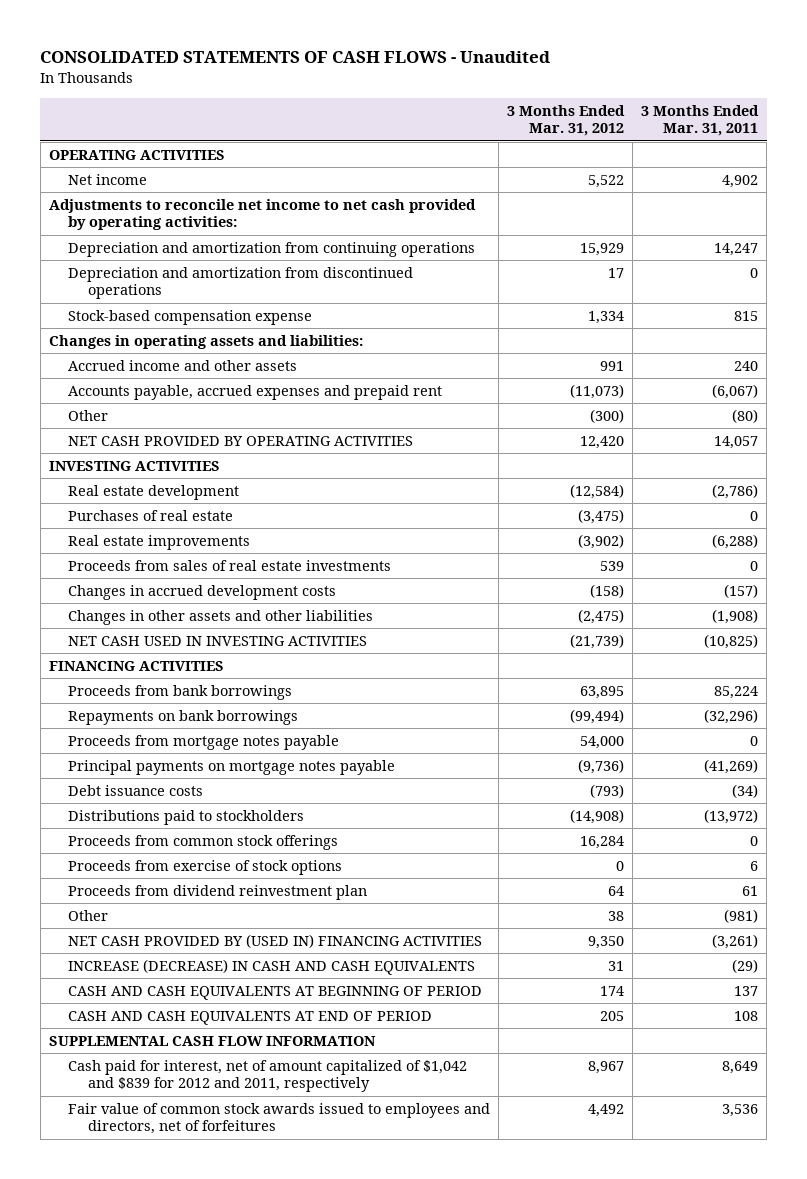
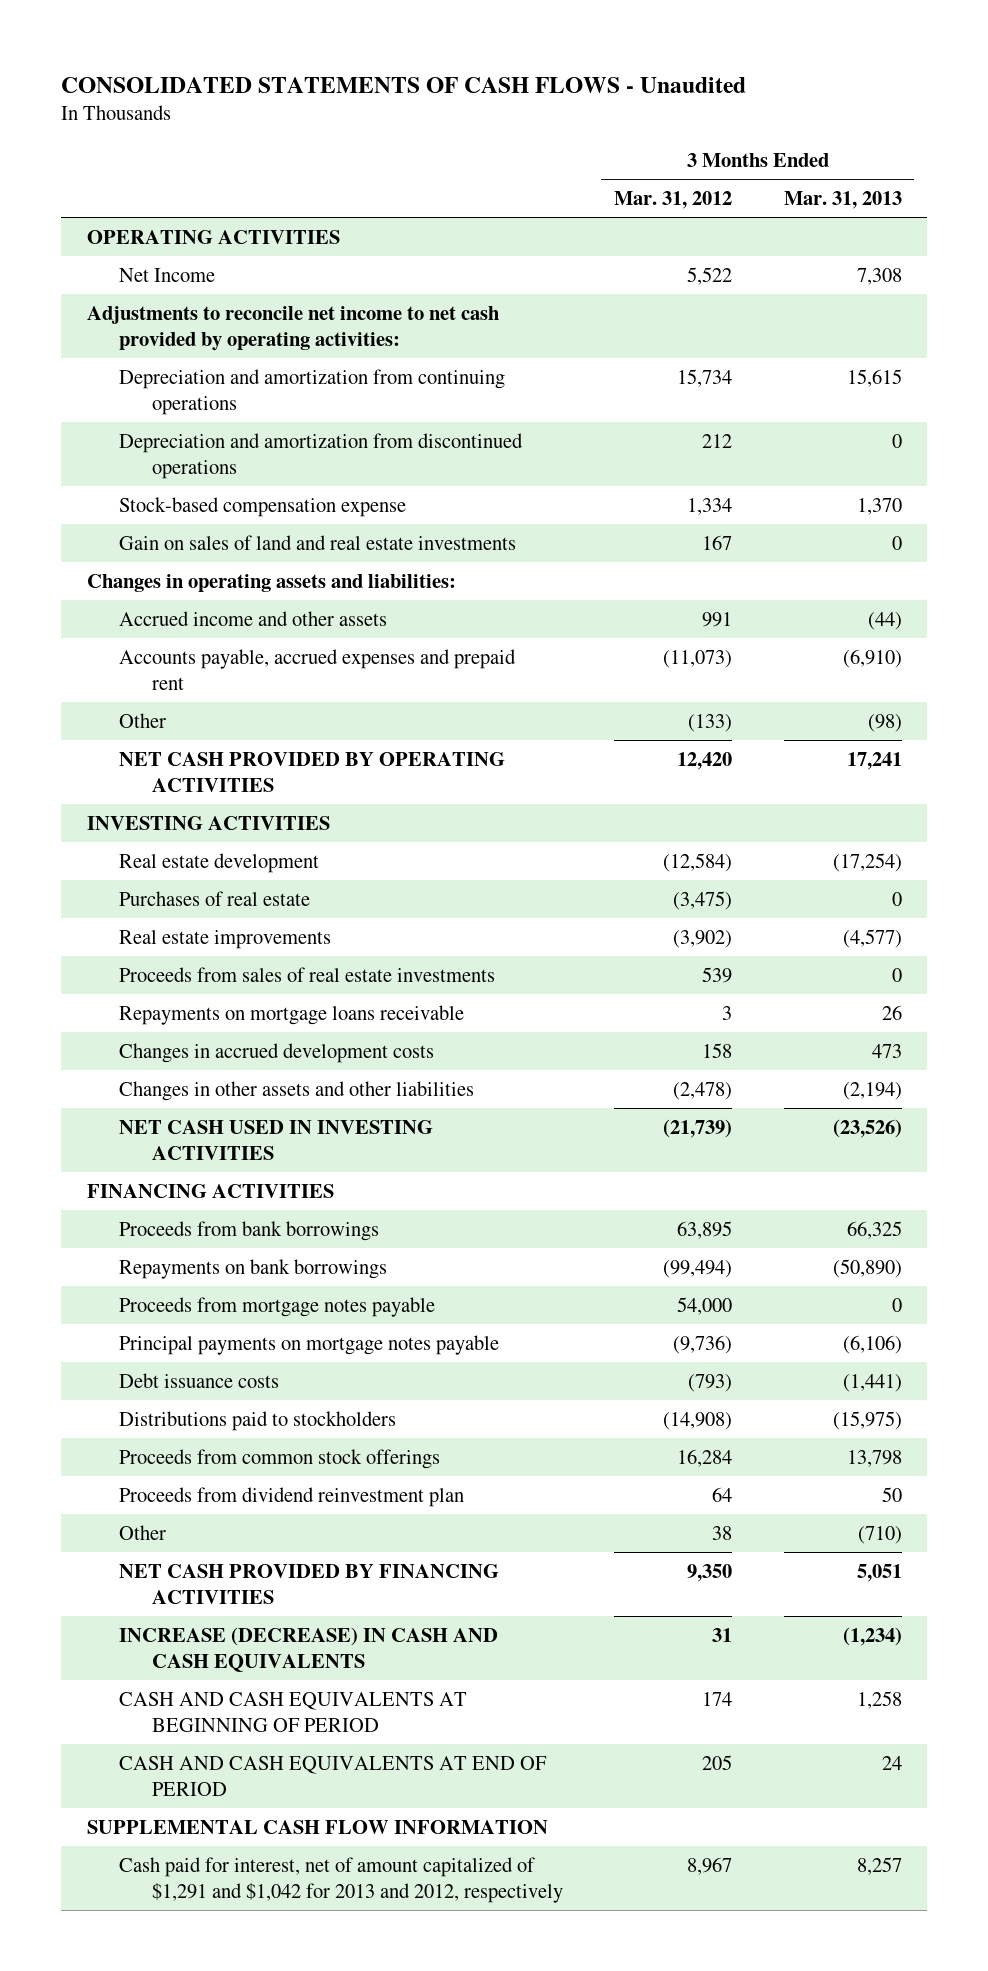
[641,104,760,137] 3 Months Ended Mar. 31, 2011 -> none
none -> [783,190,902,209] Mar. 31, 2013
[68,173,148,185] Net income -> [119,267,216,282] Net Income
[580,242,625,256] 15,929 -> [677,368,733,387] 15,734
[608,267,625,278] 17 -> [702,433,733,448] 212
none -> [119,534,517,550] Gain on sales of land and real estate investments
[590,408,625,423] (300) -> [688,713,733,732] (133)
none -> [119,1004,465,1025] Repayments on mortgage loans receivable
[590,583,625,598] (158) -> [702,1042,733,1058] 158
[578,608,625,624] (2,475) -> [673,1081,733,1100] (2,478)
[68,859,343,875] Proceeds from exercise of stock options -> none
[68,933,483,948] NET CASH PROVIDED BY (USED IN) FINANCING ACTIVITIES -> [119,1563,500,1604] NET CASH PROVIDED BY FINANCING ACTIVITIES
[68,1102,491,1135] Fair value of common stock awards issued to employees and directors, net of forfeitures -> none
[68,1059,468,1093] Cash paid for interest, net of amount capitalized of $1,042 and $839 for 2012 and 2011, respectively -> [119,1856,563,1903] Cash paid for interest, net of amount capitalized of $1,291 and $1,042 for 2013 and 2012, respectively

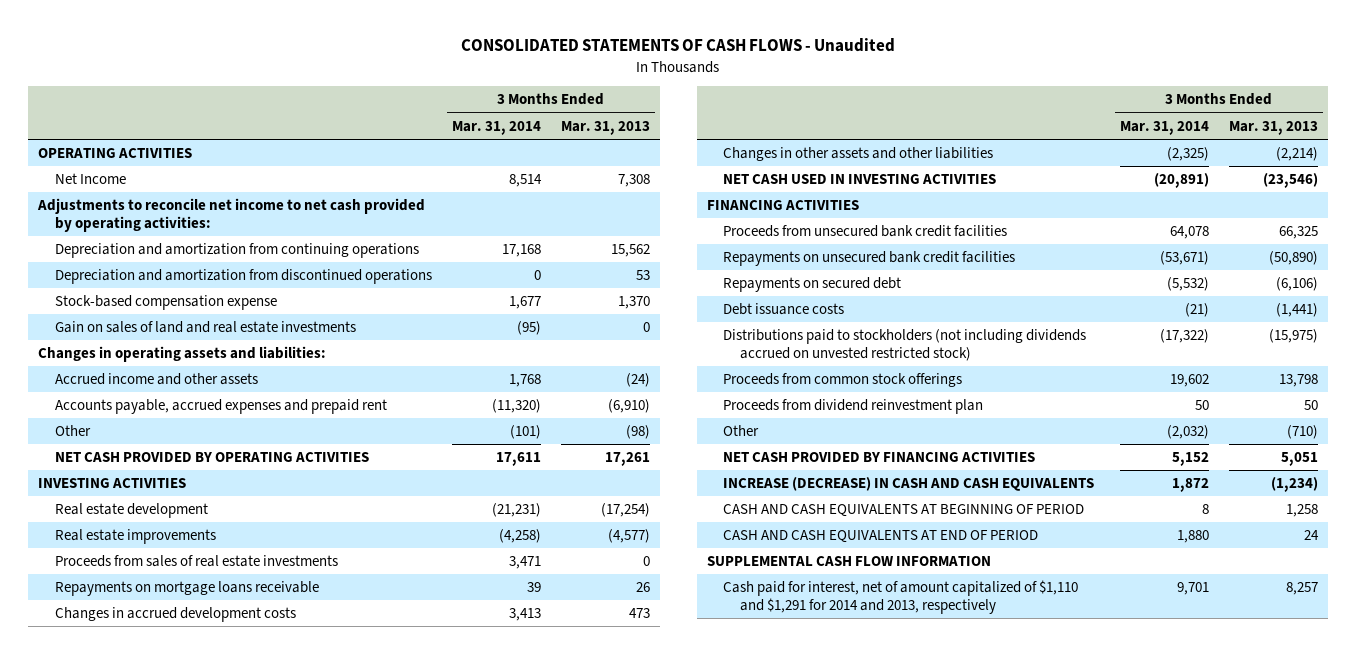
[614,190,733,209] Mar. 31, 2012 -> none
none -> [451,120,541,135] Mar. 31, 2014
[846,368,902,387] 15,615 -> [610,244,650,258] 15,562
[891,433,902,448] 0 -> [635,270,650,281] 53
[867,611,902,630] (44) -> [625,373,650,388] (24)
[846,751,902,770] 17,241 -> [604,452,650,467] 17,261
[119,890,311,906] Purchases of real estate -> none
[842,1081,902,1100] (2,194) -> [1276,147,1319,162] (2,214)
[832,1118,902,1138] (23,526) -> [1263,173,1319,189] (23,546)
[119,1296,436,1317] Proceeds from mortgage notes payable -> none
[119,1220,380,1241] Proceeds from bank borrowings -> [723,225,1008,238] Proceeds from unsecured bank credit facilities
[119,1258,388,1279] Repayments on bank borrowings -> [723,251,1016,267] Repayments on unsecured bank credit facilities
[119,1334,500,1355] Principal payments on mortgage notes payable -> [723,277,902,293] Repayments on secured debt
[119,1410,397,1431] Distributions paid to stockholders -> [723,329,1087,361] Distributions paid to stockholders (not including dividends accrued on unvested restricted stock)
[119,1856,563,1903] Cash paid for interest, net of amount capitalized of $1,291 and $1,042 for 2013 and 2012, respectively -> [723,580,1079,614] Cash paid for interest, net of amount capitalized of $1,110 and $1,291 for 2014 and 2013, respectively

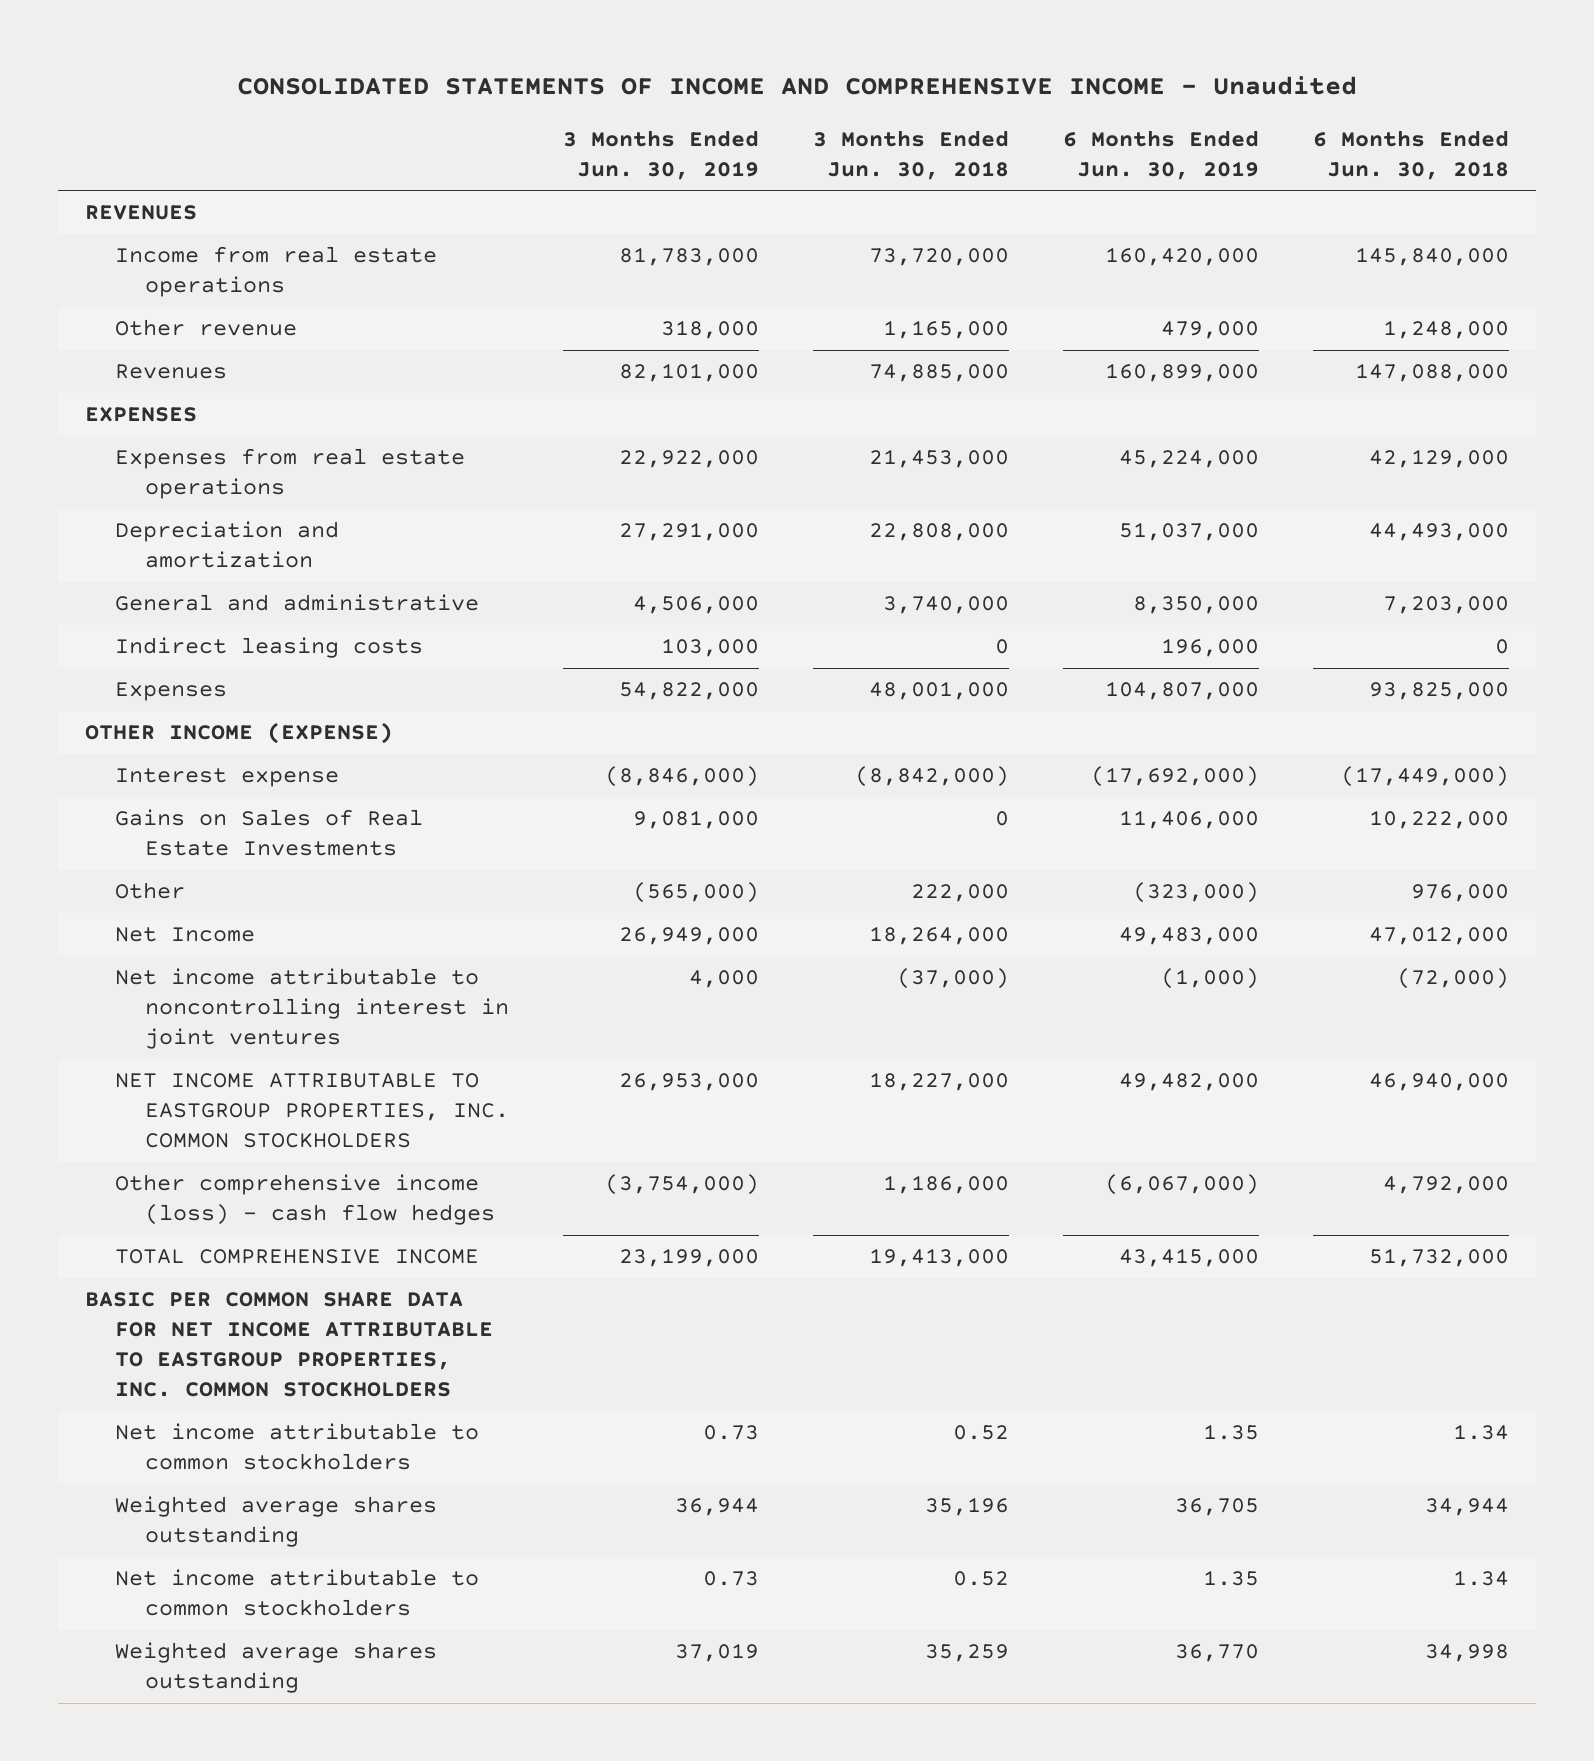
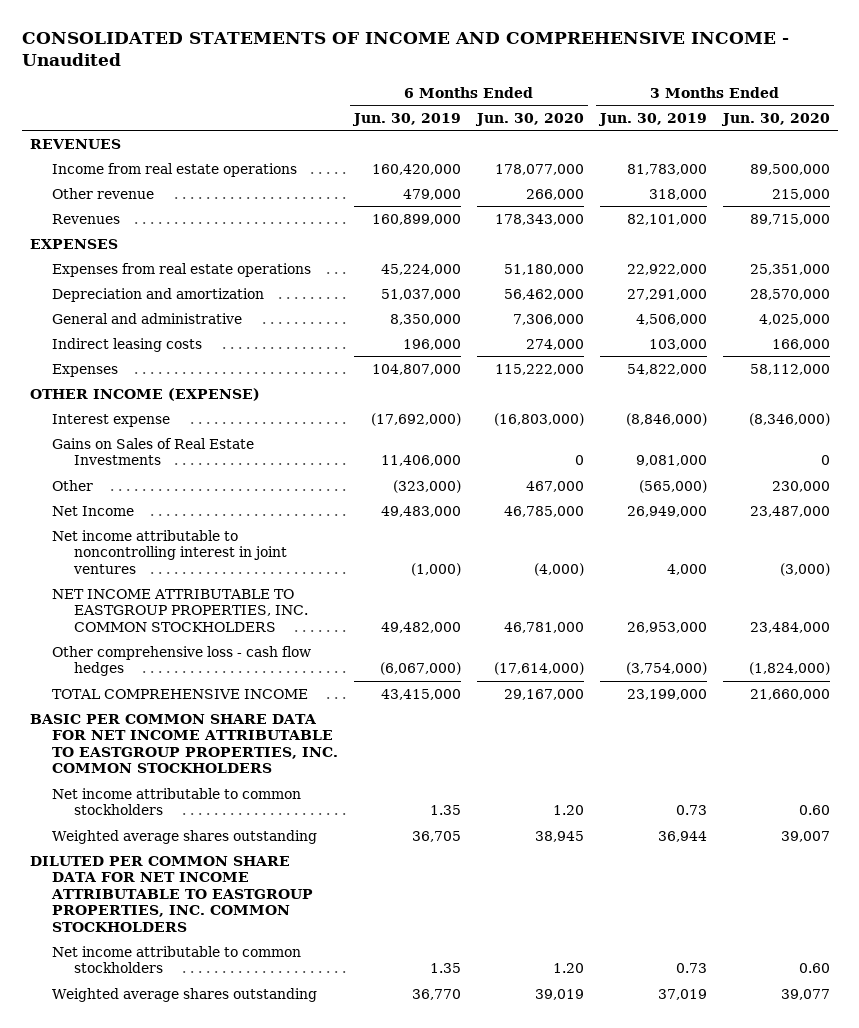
[812,129,1009,180] 3 Months Ended Jun. 30, 2018 -> none
[1313,129,1510,180] 6 Months Ended Jun. 30, 2018 -> none
none -> [474,112,584,126] Jun. 30, 2020
none -> [720,112,830,126] Jun. 30, 2020
[114,1174,495,1226] Other comprehensive income (loss) - cash flow hedges -> [51,645,311,677] Other comprehensive loss - cash flow hedges
none -> [29,855,313,932] DILUTED PER COMMON SHARE DATA FOR NET INCOME ATTRIBUTABLE TO EASTGROUP PROPERTIES, INC. COMMON STOCKHOLDERS

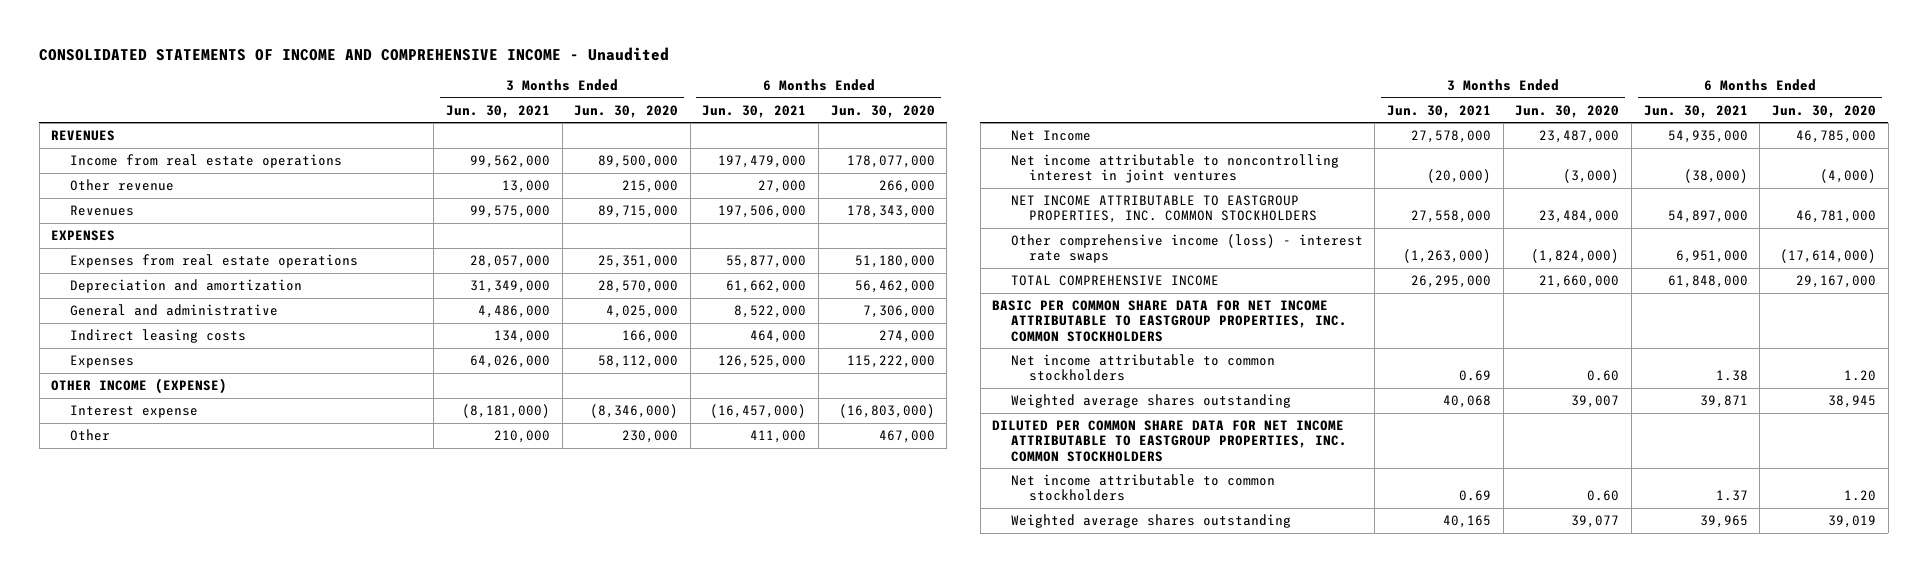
[351,112,461,126] Jun. 30, 2019 -> none
[597,112,707,126] Jun. 30, 2019 -> none
none -> [445,104,550,118] Jun. 30, 2021
none -> [702,104,807,118] Jun. 30, 2021
[51,437,254,466] Gains on Sales of Real Estate Investments -> none
[51,645,311,677] Other comprehensive loss - cash flow hedges -> [1010,234,1363,264] Other comprehensive income (loss) - interest rate swaps

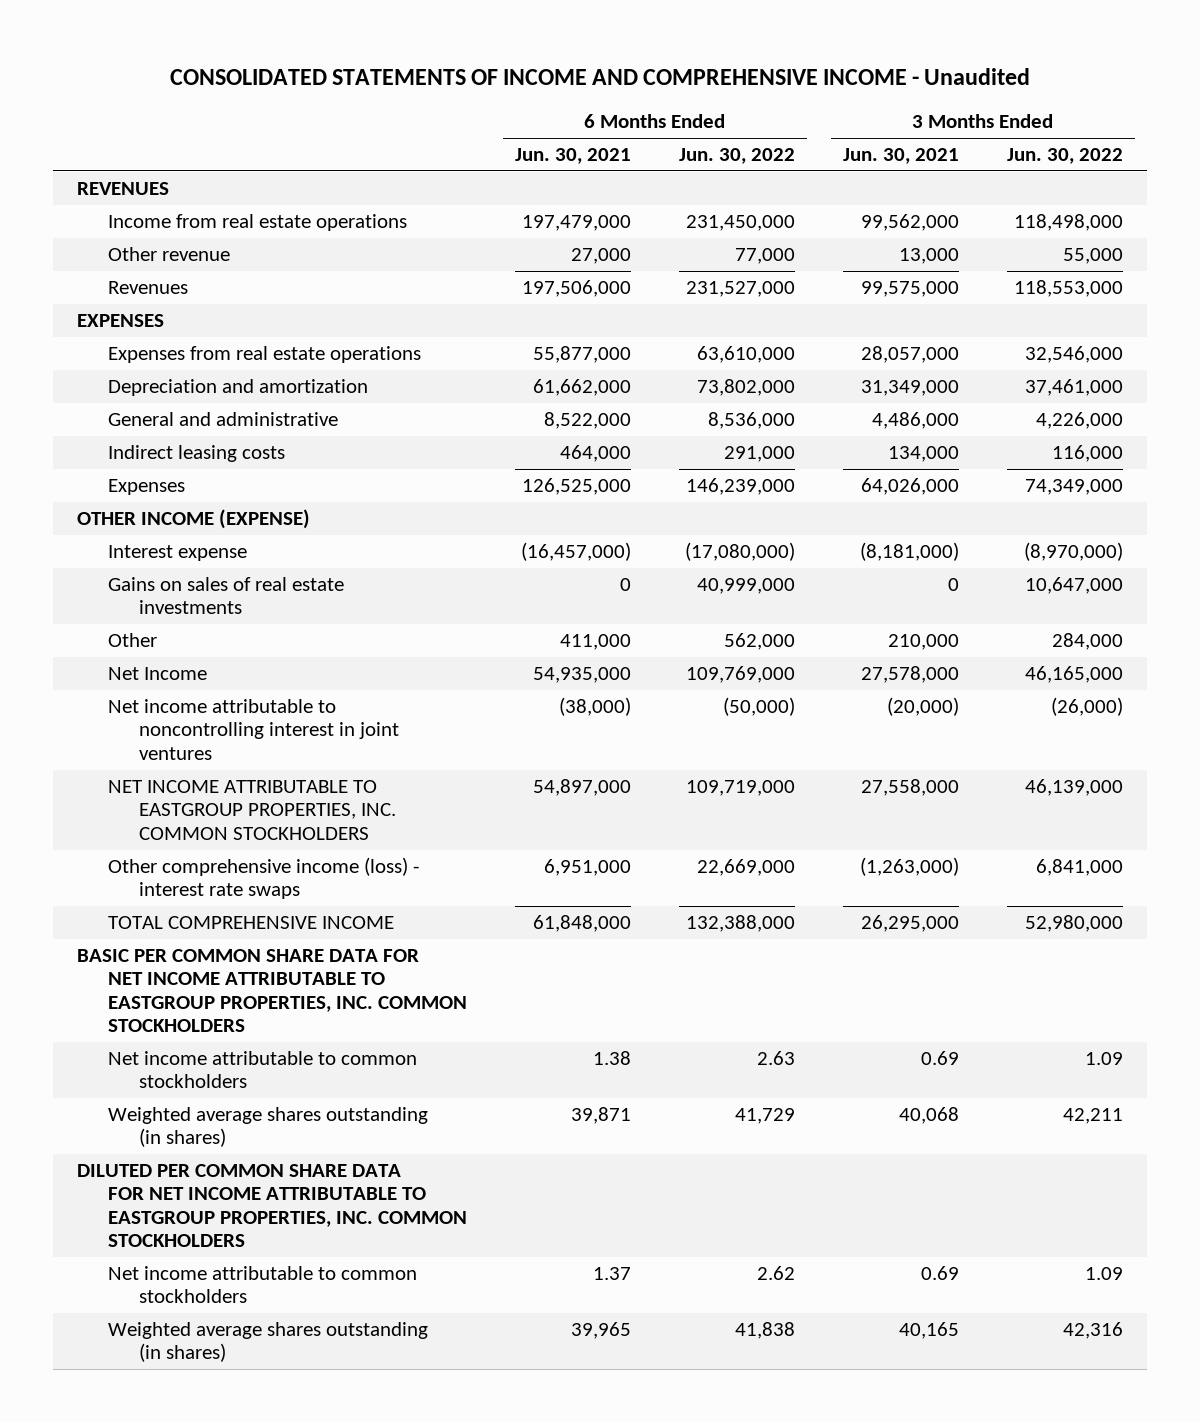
[574,104,679,118] Jun. 30, 2020 -> none
[830,104,935,118] Jun. 30, 2020 -> none
none -> [679,148,796,165] Jun. 30, 2022
none -> [1007,148,1124,165] Jun. 30, 2022
none -> [108,576,345,615] Gains on sales of real estate investments
[1010,394,1291,409] Weighted average shares outstanding -> [108,1106,429,1148] Weighted average shares outstanding (in shares)
[1010,514,1291,529] Weighted average shares outstanding -> [108,1321,429,1363] Weighted average shares outstanding (in shares)

